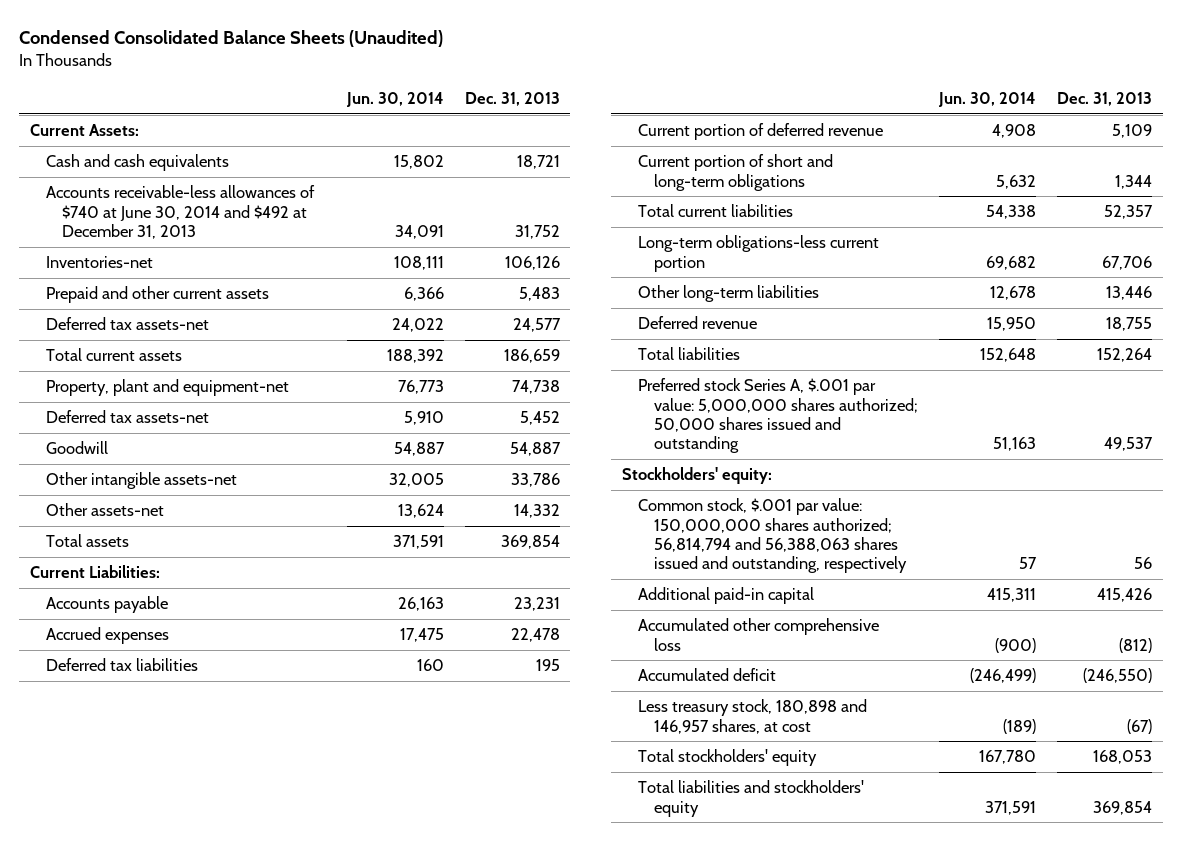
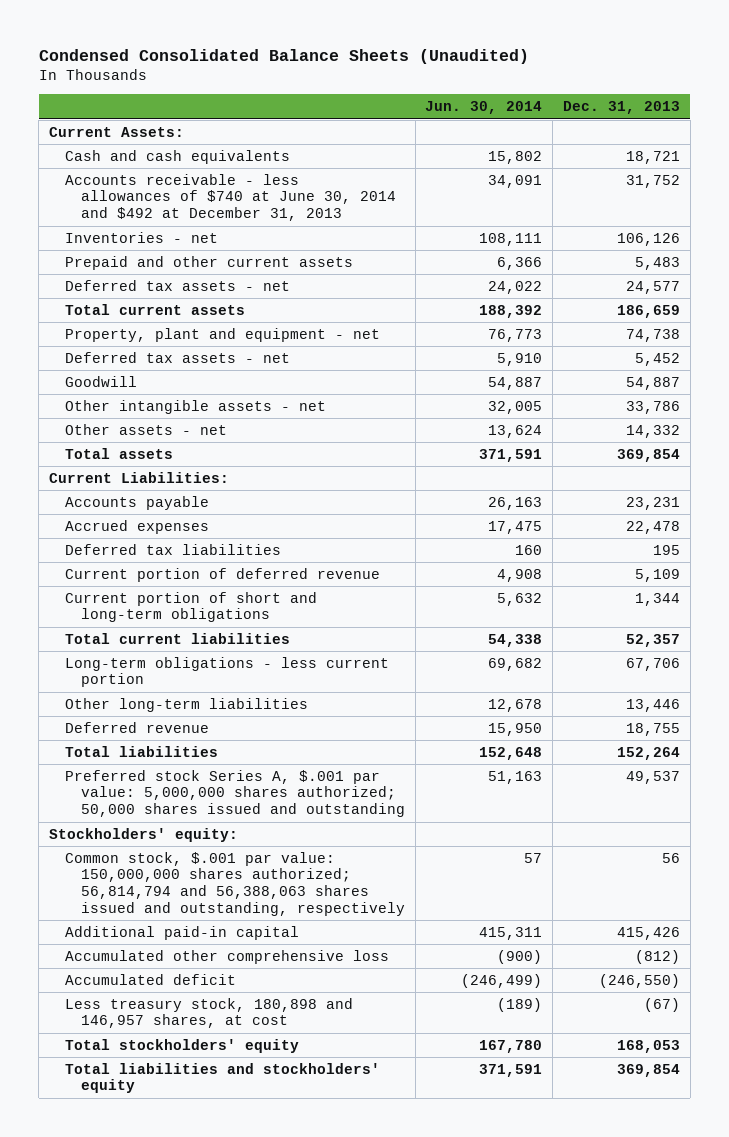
[45,185,315,239] Accounts receivable-less allowances of $740 at June 30, 2014 and $492 at December 31, 2013 -> [64,173,396,222] Accounts receivable - less allowances of $740 at June 30, 2014 and $492 at December 31, 2013
[45,256,153,269] Inventories-net -> [64,231,218,243] Inventories - net
[45,317,209,331] Deferred tax assets-net -> [64,279,290,291] Deferred tax assets - net
[45,379,289,397] Property, plant and equipment-net -> [64,327,380,342] Property, plant and equipment - net
[45,410,209,424] Deferred tax assets-net -> [64,351,290,363] Deferred tax assets - net
[45,472,237,490] Other intangible assets-net -> [64,399,326,414] Other intangible assets - net
[45,503,164,517] Other assets-net -> [64,423,227,435] Other assets - net
[638,235,880,272] Long-term obligations-less current portion -> [64,656,389,688] Long-term obligations - less current portion

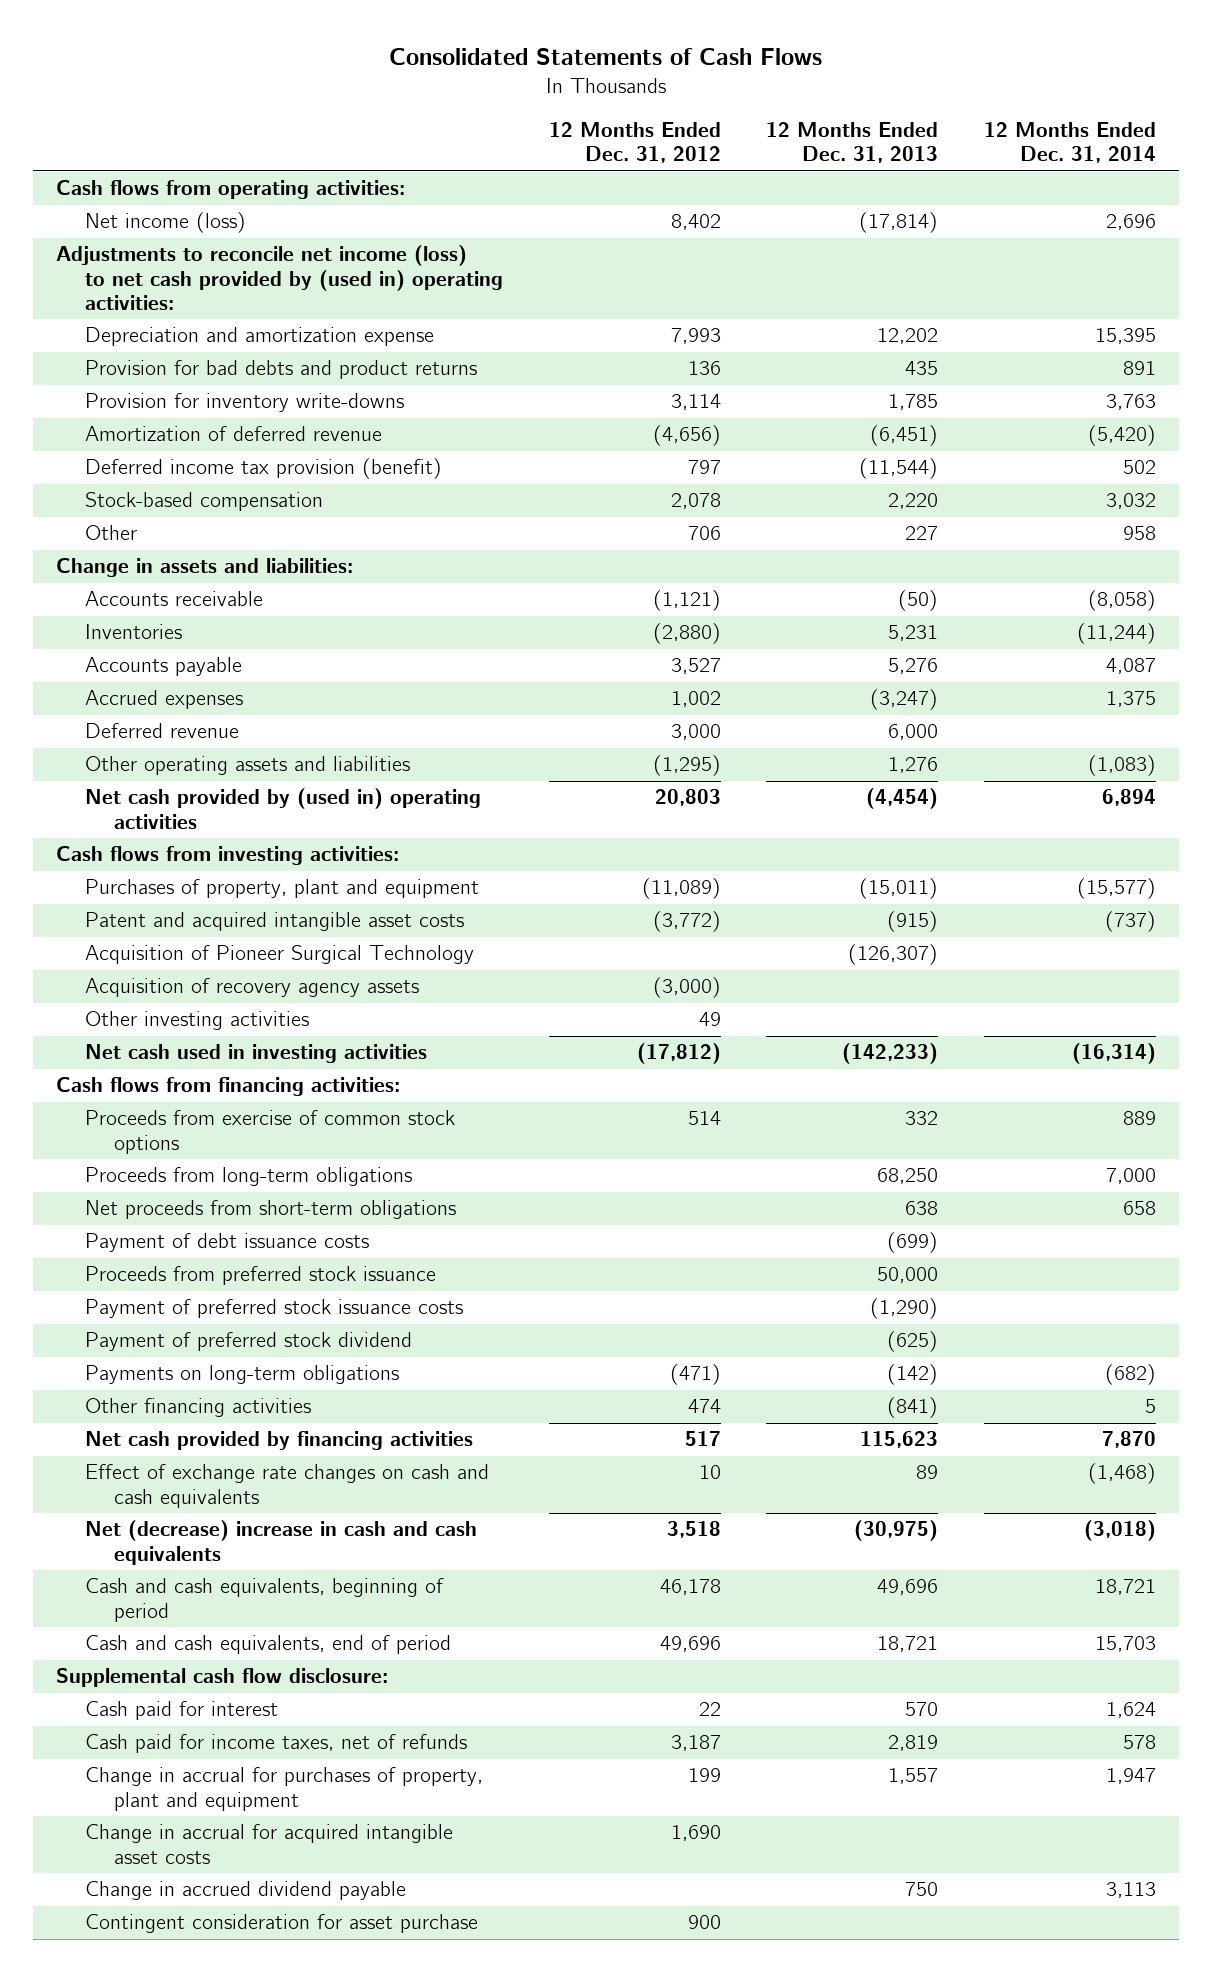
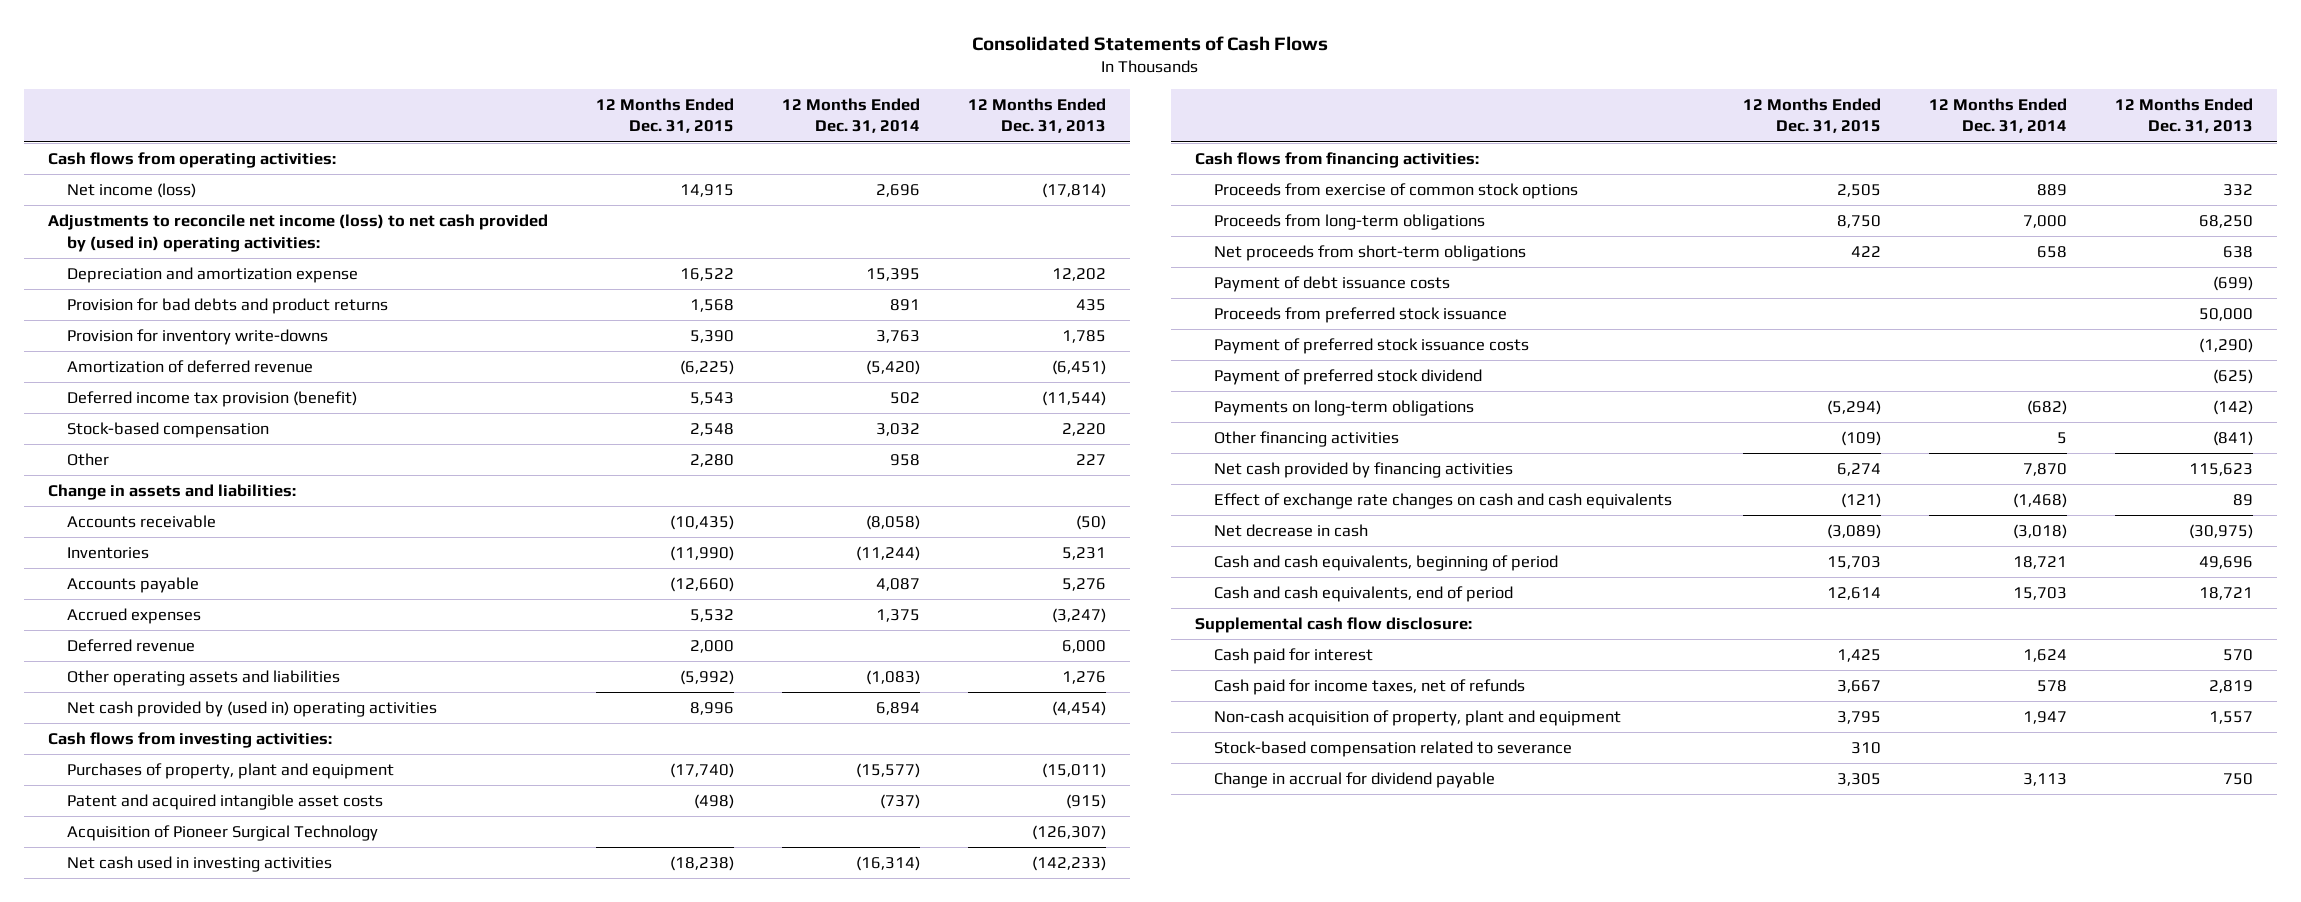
[548,122,721,164] 12 Months Ended Dec. 31, 2012 -> none
none -> [595,97,734,134] 12 Months Ended Dec. 31, 2015
[85,978,420,998] Acquisition of recovery agency assets -> none
[85,1011,310,1031] Other investing activities -> none
[85,1520,478,1565] Net (decrease) increase in cash and cash equivalents -> [1214,524,1369,538] Net decrease in cash
[85,1824,454,1864] Change in accrual for acquired intangible asset costs -> none
[85,1914,479,1934] Contingent consideration for asset purchase -> none
[85,1767,484,1811] Change in accrual for purchases of property, plant and equipment -> [1214,710,1622,727] Non-cash acquisition of property, plant and equipment
none -> [1214,741,1573,758] Stock-based compensation related to severance
[85,1881,407,1901] Change in accrued dividend payable -> [1214,772,1496,789] Change in accrual for dividend payable

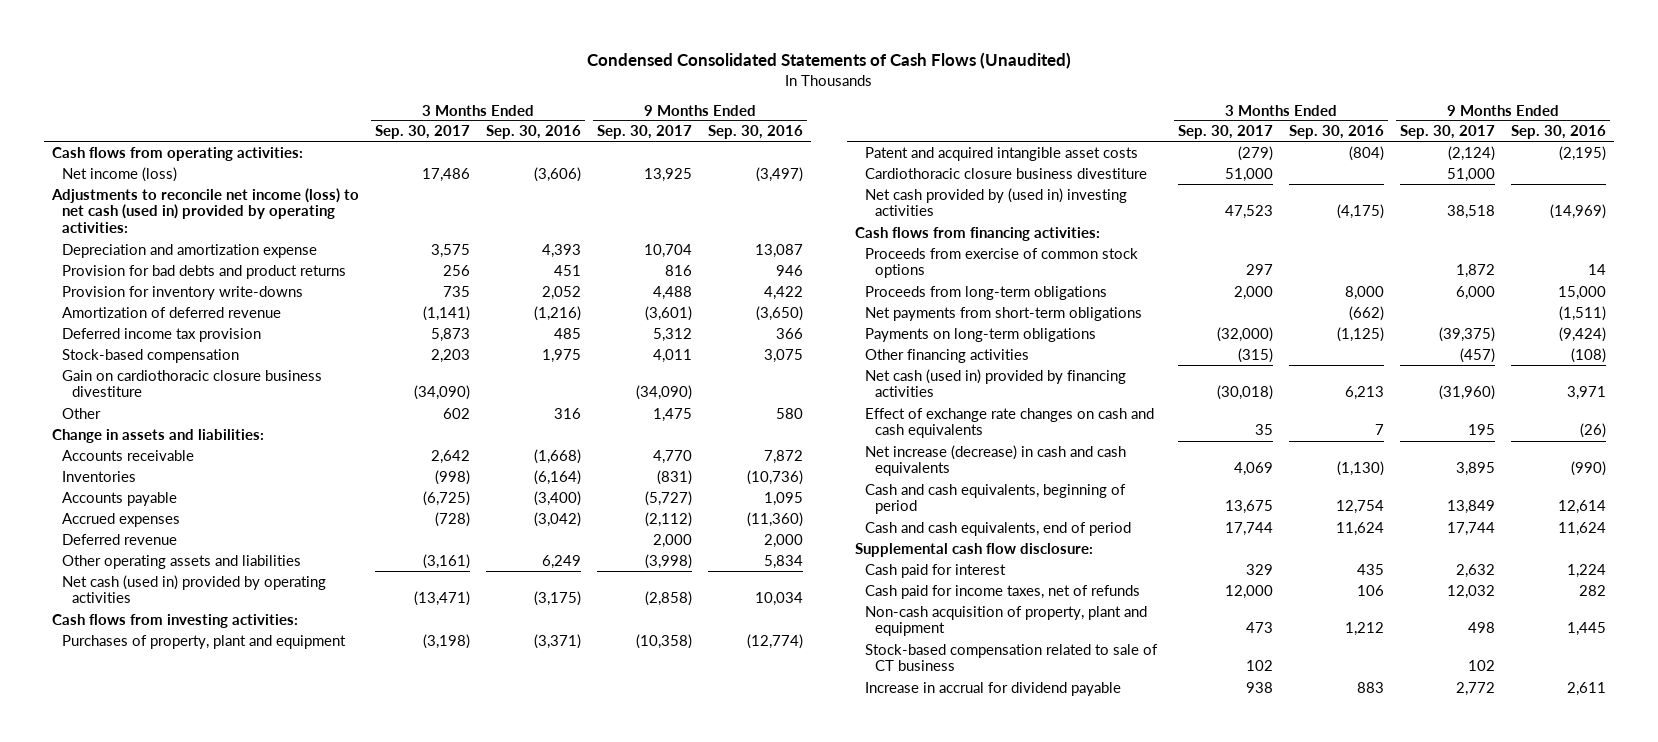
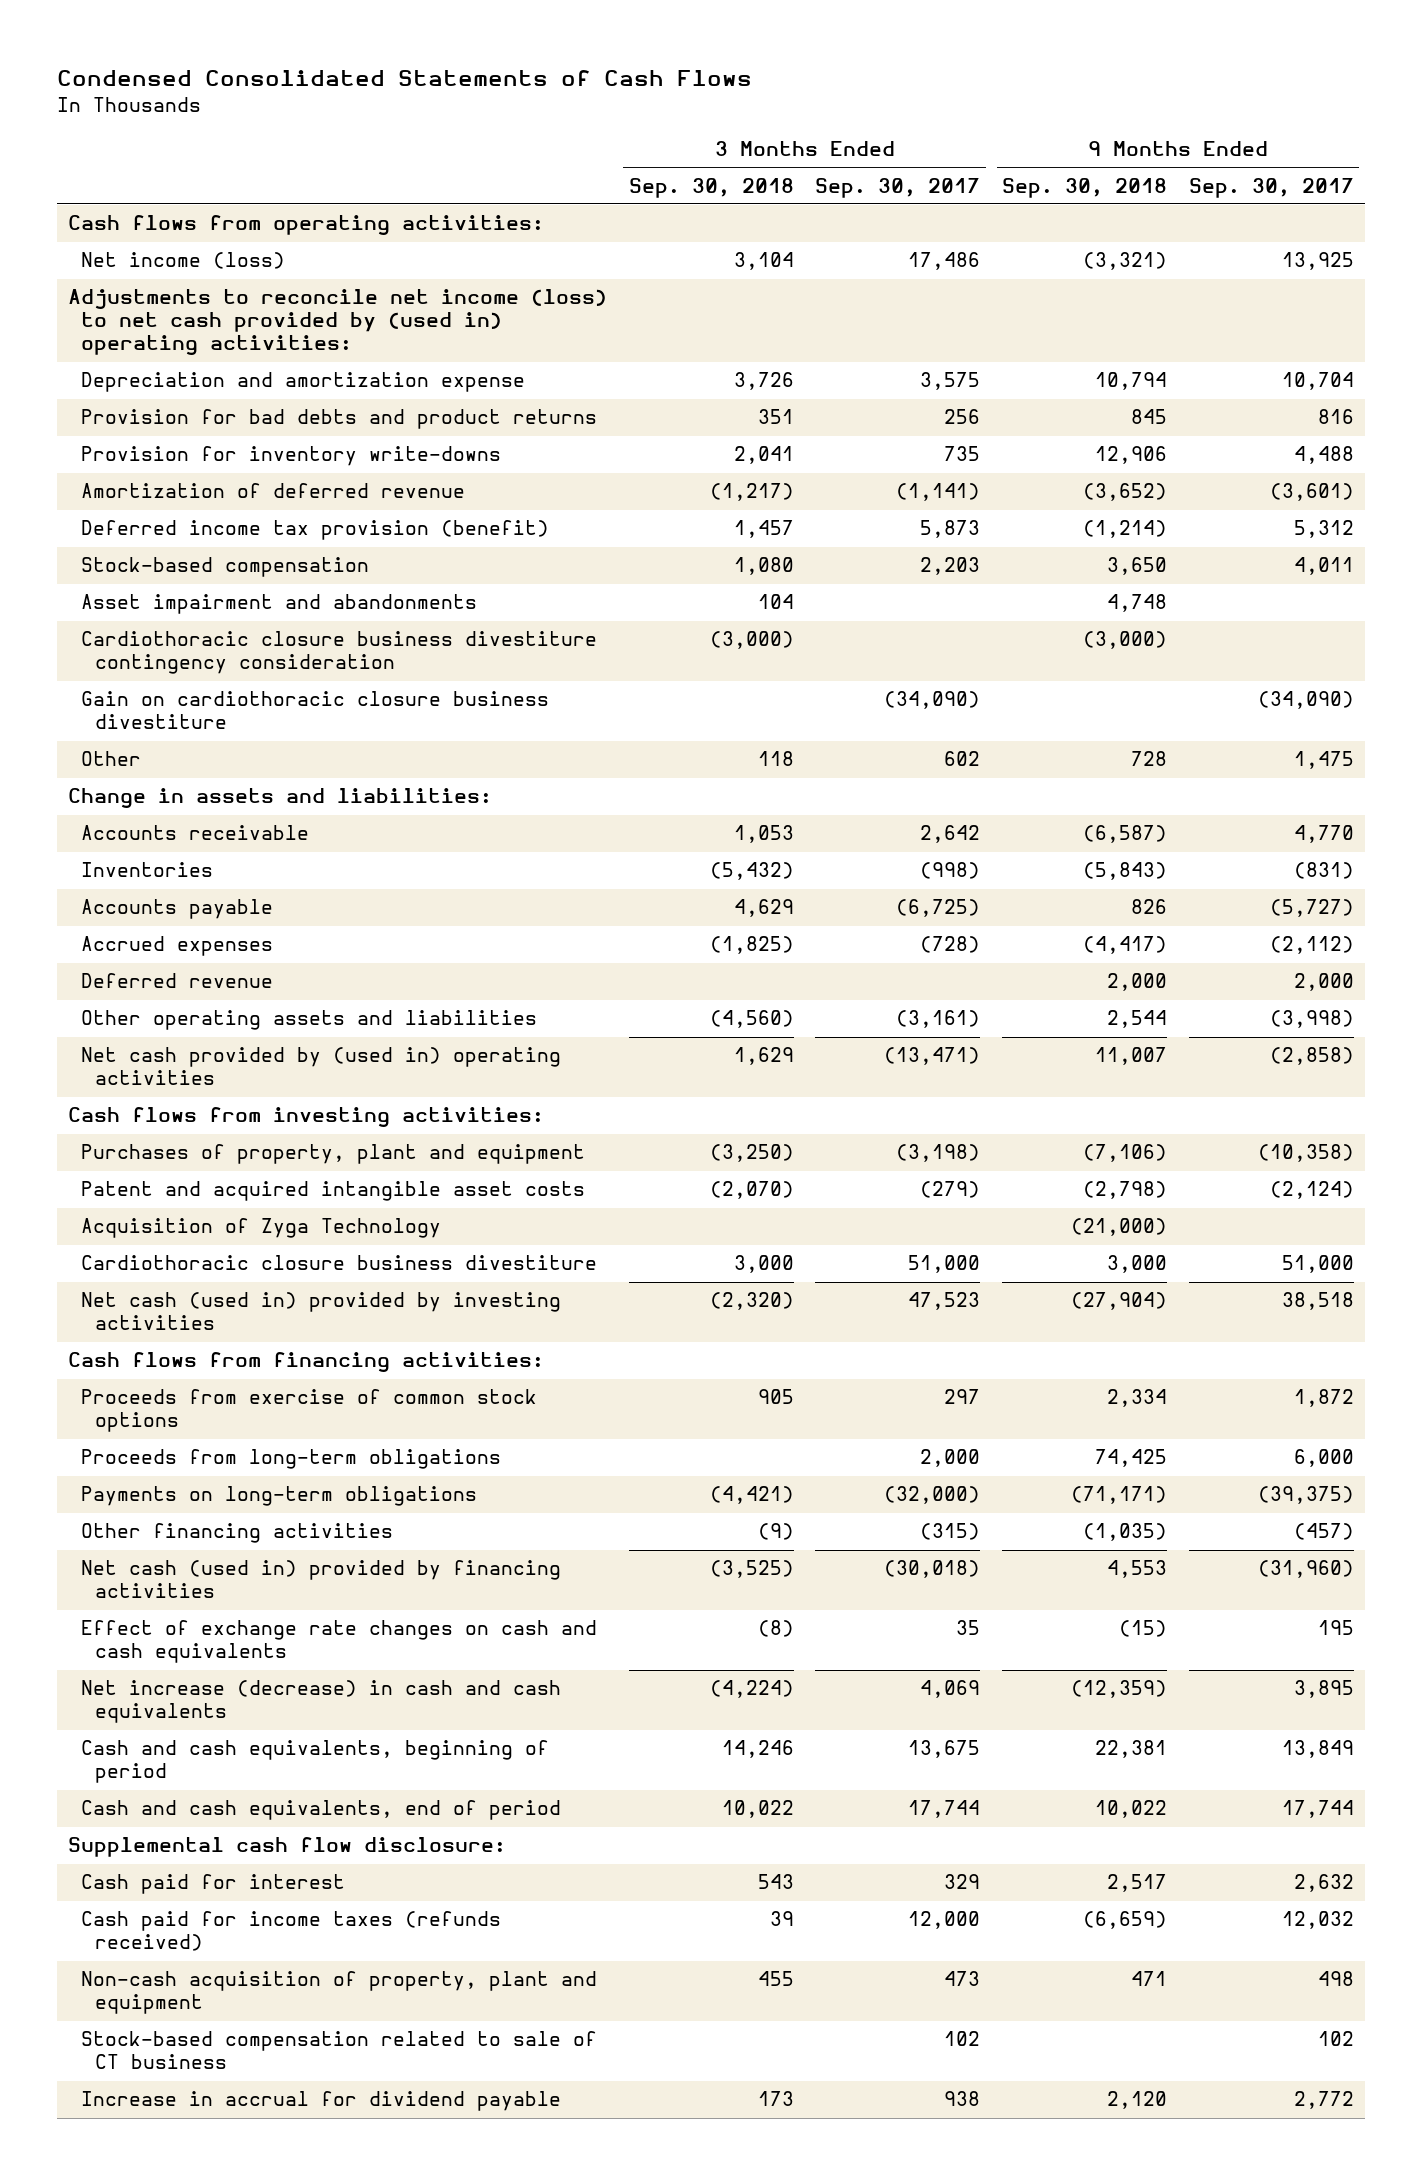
[586,52,1071,70] Condensed Consolidated Statements of Cash Flows (Unaudited) -> [57,70,753,87] Condensed Consolidated Statements of Cash Flows
[485,125,581,140] Sep. 30, 2016 -> none
[707,125,803,140] Sep. 30, 2016 -> none
none -> [628,177,794,198] Sep. 30, 2018
none -> [1002,177,1168,198] Sep. 30, 2018
[50,187,359,234] Adjustments to reconcile net income (loss) to net cash (used in) provided by operating activities: -> [67,289,607,356] Adjustments to reconcile net income (loss) to net cash provided by (used in) operating activities:
[61,327,261,342] Deferred income tax provision -> [81,520,550,541] Deferred income tax provision (benefit)
none -> [81,594,478,615] Asset impairment and abandonments
none -> [81,631,598,675] Cardiothoracic closure business divestiture contingency consideration
[61,574,326,604] Net cash (used in) provided by operating activities -> [81,1047,562,1086] Net cash provided by (used in) operating activities
none -> [81,1218,442,1239] Acquisition of Zyga Technology
[864,187,1127,217] Net cash provided by (used in) investing activities -> [81,1292,562,1331] Net cash (used in) provided by investing activities
[864,306,1142,321] Net payments from short-term obligations -> none
[864,584,1140,599] Cash paid for income taxes, net of refunds -> [81,1911,502,1952] Cash paid for income taxes (refunds received)

